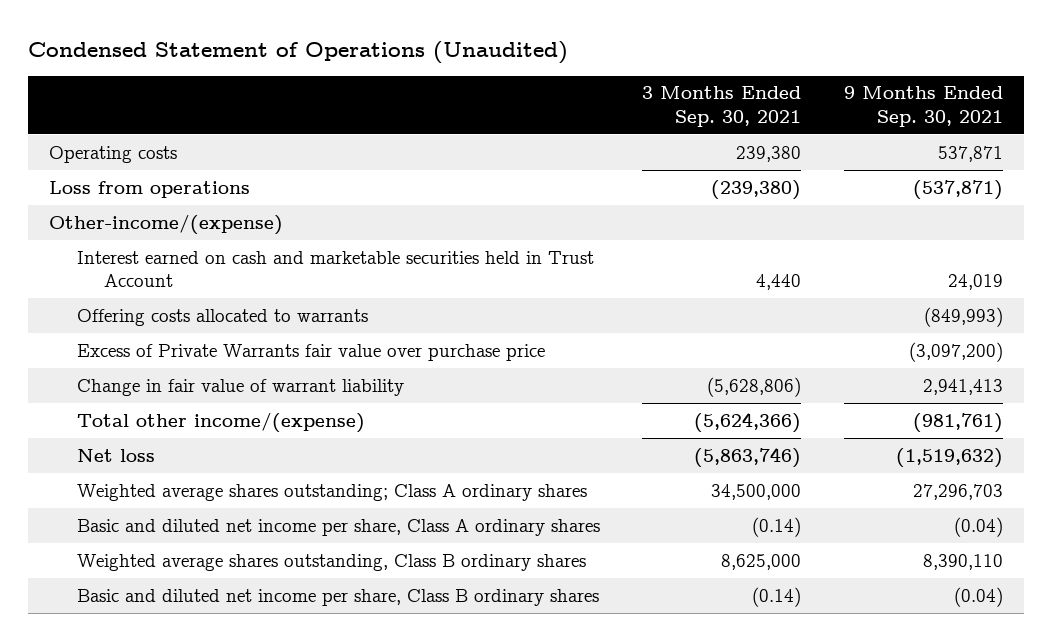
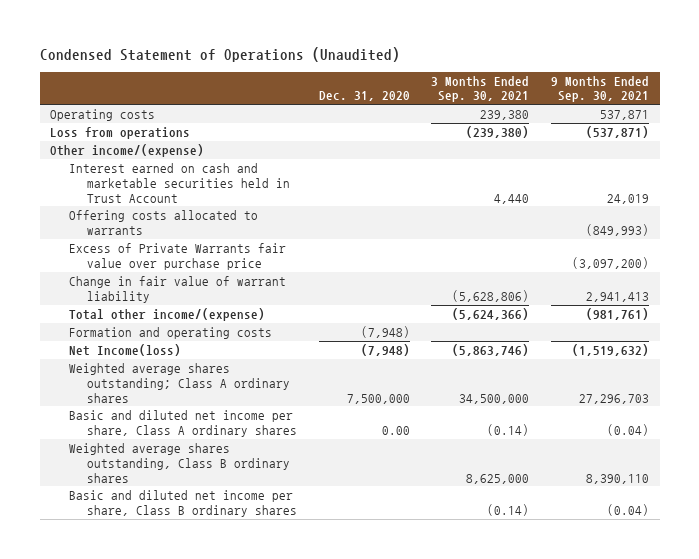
none -> [318,91,410,102] Dec. 31, 2020
[49,213,284,235] Other-income/(expense) -> [50,143,205,157] Other income/(expense)
none -> [68,326,272,339] Formation and operating costs
[76,448,155,462] Net loss -> [68,343,181,356] Net Income(loss)

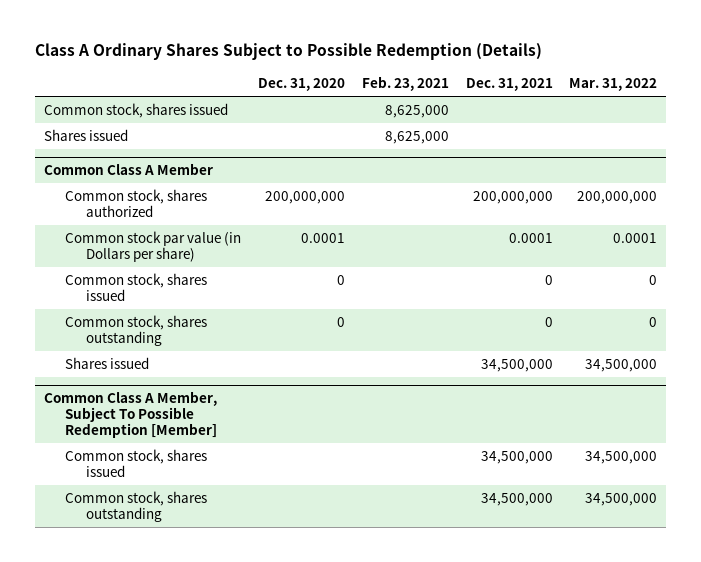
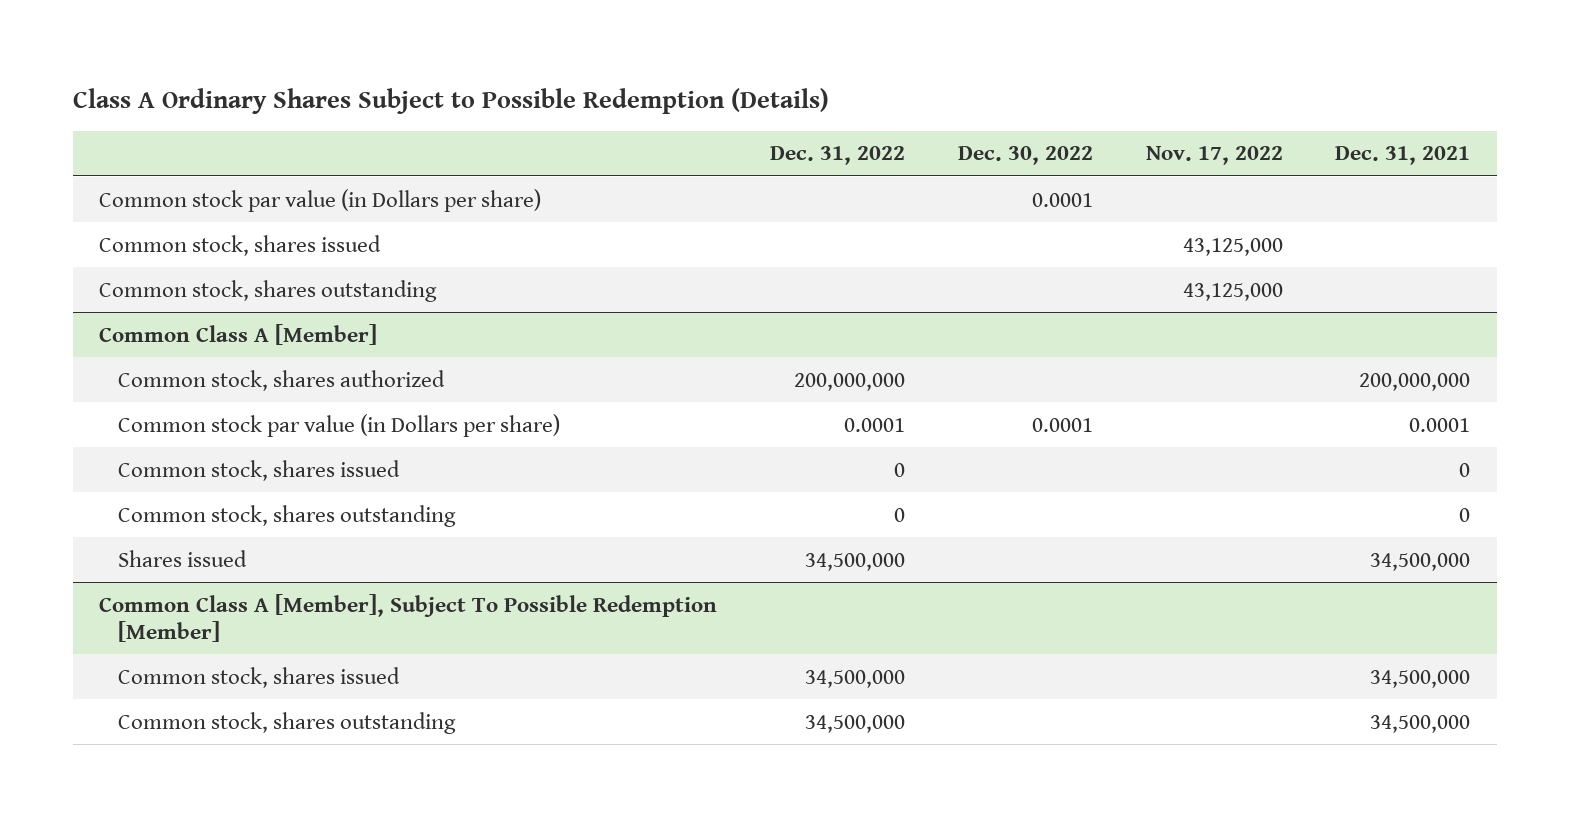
[257,77,345,91] Dec. 31, 2020 -> none
[361,75,449,91] Feb. 23, 2021 -> none
[569,77,658,91] Mar. 31, 2022 -> none
none -> [770,146,906,166] Dec. 31, 2022
none -> [957,146,1093,166] Dec. 30, 2022
none -> [1145,146,1283,166] Nov. 17, 2022
none -> [99,188,542,212] Common stock par value (in Dollars per share)
[43,129,128,142] Shares issued -> none
none -> [99,279,438,302] Common stock, shares outstanding
[43,163,213,176] Common Class A Member -> [99,323,378,345] Common Class A [Member]
[43,391,217,439] Common Class A Member, Subject To Possible Redemption [Member] -> [99,593,718,642] Common Class A [Member], Subject To Possible Redemption [Member]

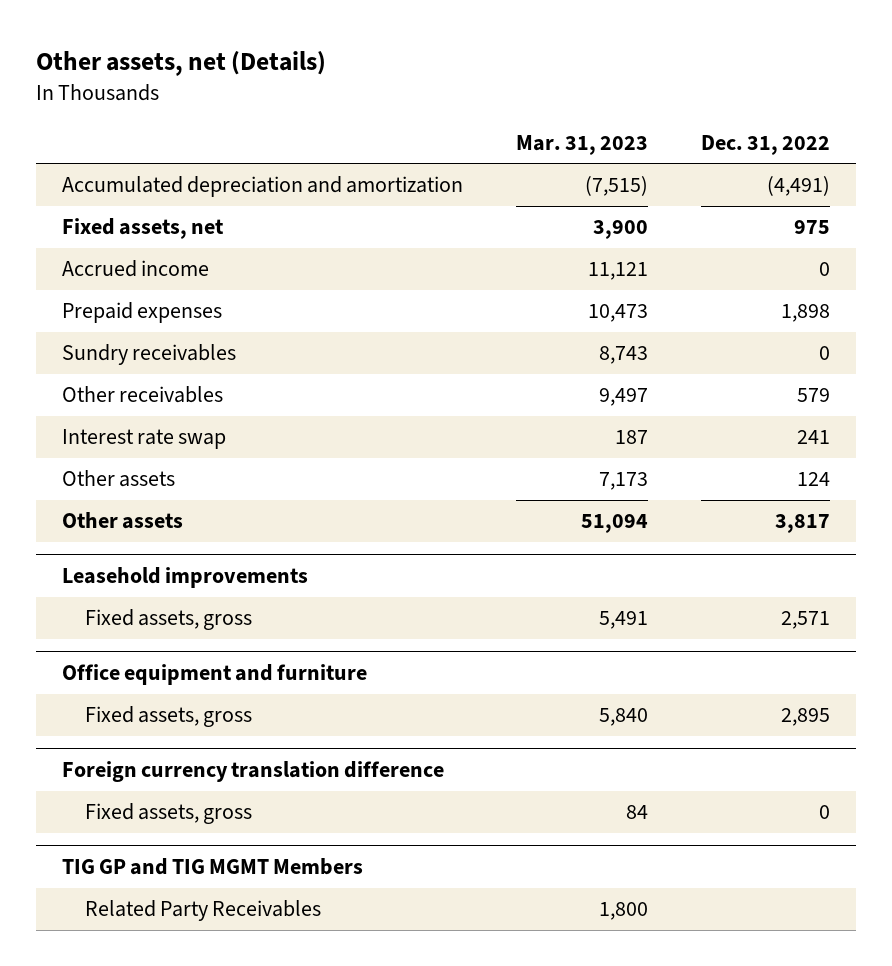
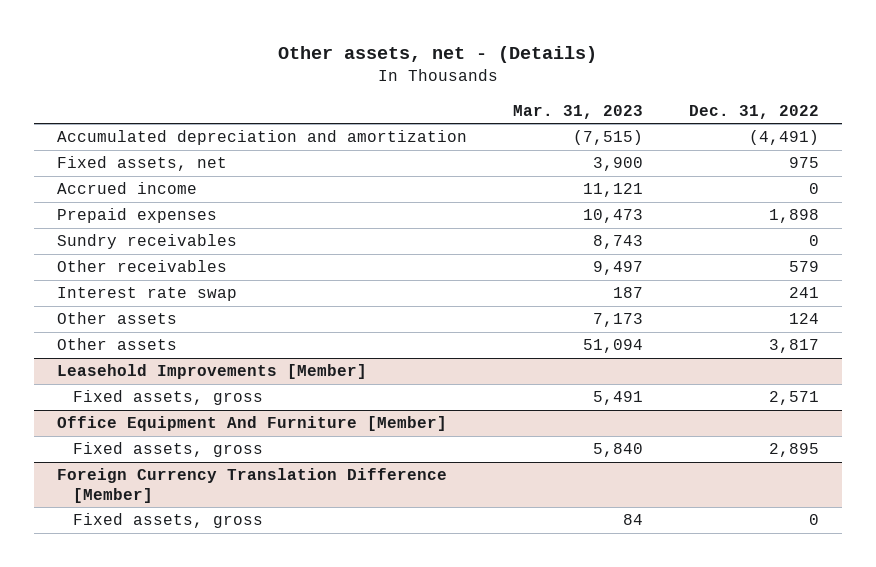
[35,50,326,76] Other assets, net (Details) -> [278,46,598,64] Other assets, net - (Details)
[62,567,309,589] Leasehold improvements -> [57,364,368,380] Leasehold Improvements [Member]
[62,664,368,686] Office equipment and furniture -> [57,416,448,432] Office Equipment And Furniture [Member]
[62,761,445,783] Foreign currency translation difference -> [57,468,448,503] Foreign Currency Translation Difference [Member]
[62,858,364,876] TIG GP and TIG MGMT Members -> none
[84,900,321,922] Related Party Receivables -> none

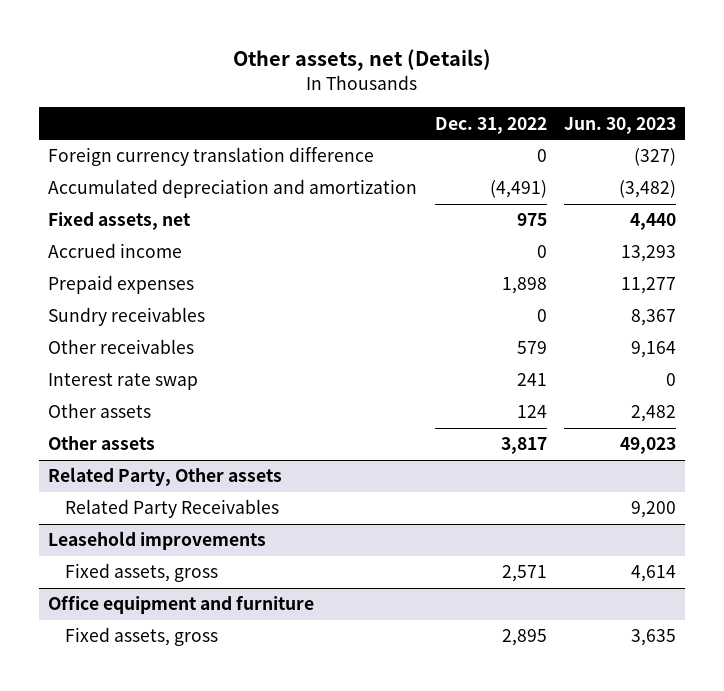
[278,46,598,64] Other assets, net - (Details) -> [233,49,492,72] Other assets, net (Details)
[513,104,644,119] Mar. 31, 2023 -> none
none -> [564,116,677,134] Jun. 30, 2023
none -> [47,147,374,167] Foreign currency translation difference
none -> [47,467,282,487] Related Party, Other assets
none -> [64,499,279,519] Related Party Receivables
[57,364,368,380] Leasehold Improvements [Member] -> [47,531,266,551] Leasehold improvements
[57,416,448,432] Office Equipment And Furniture [Member] -> [47,595,314,615] Office equipment and furniture
[57,468,448,503] Foreign Currency Translation Difference [Member] -> none
[72,513,263,529] Fixed assets, gross -> none

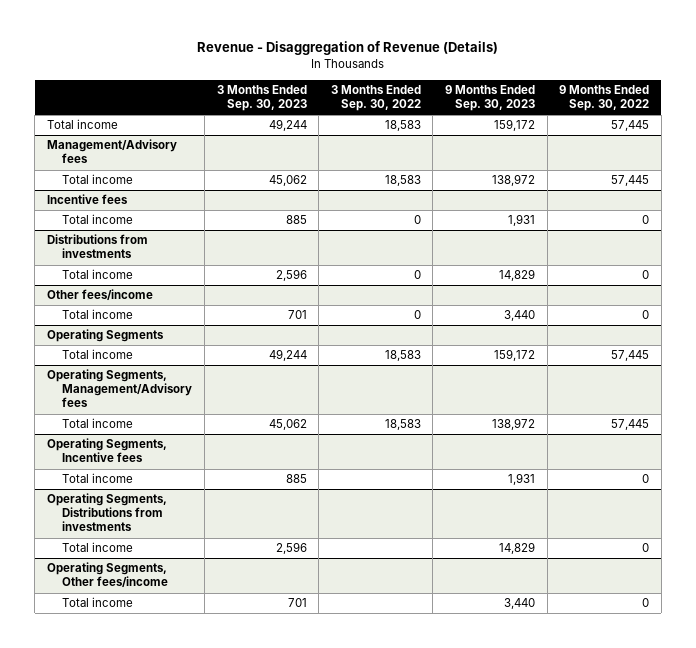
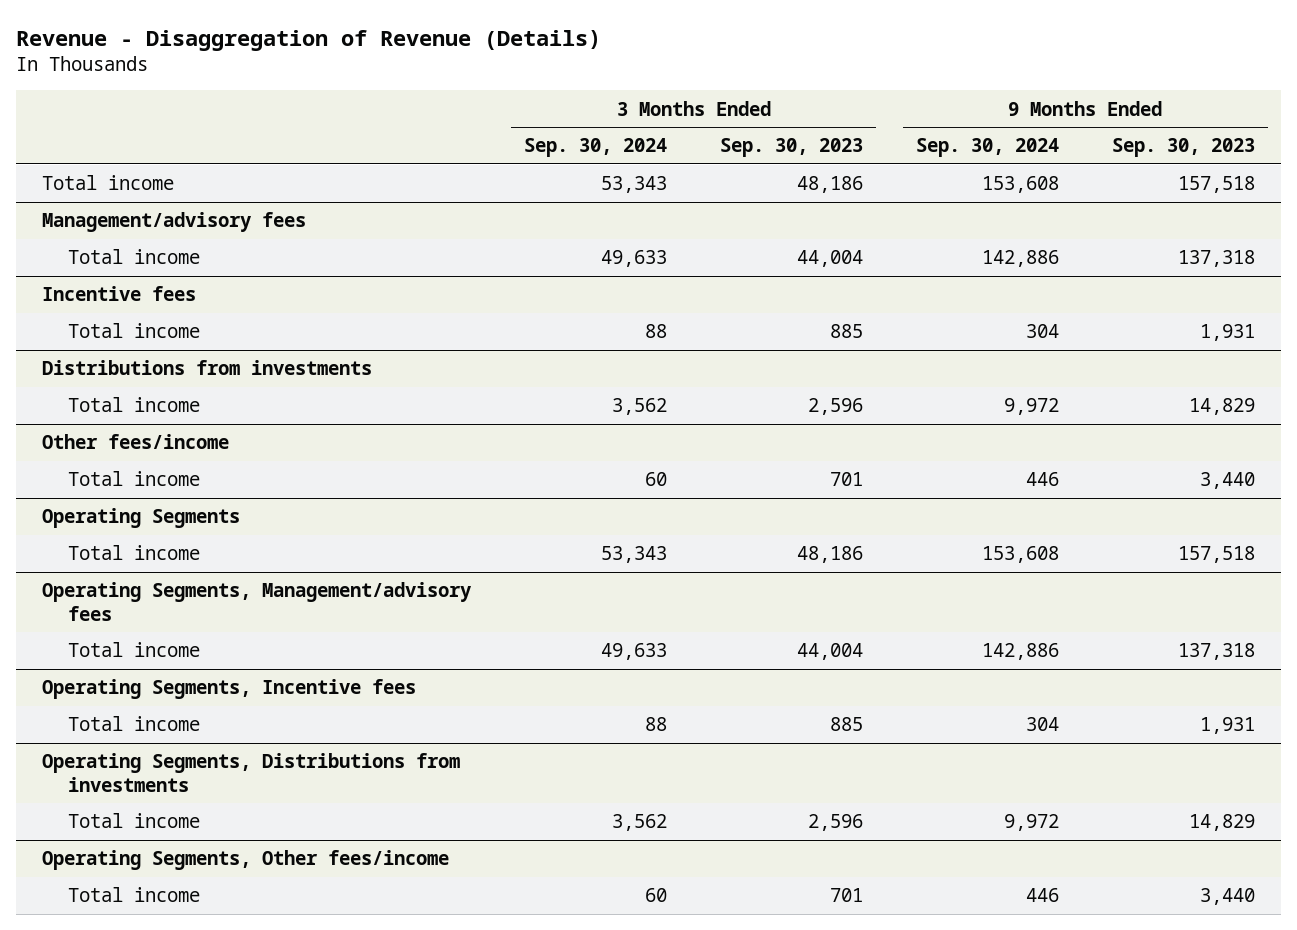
[330,84,421,112] 3 Months Ended Sep. 30, 2022 -> none
[559,84,650,112] 9 Months Ended Sep. 30, 2022 -> none
none -> [524,138,668,158] Sep. 30, 2024
none -> [915,138,1059,158] Sep. 30, 2024
[268,119,307,132] 49,244 -> [796,176,863,194] 48,186
[494,119,536,132] 159,172 -> [1177,176,1255,194] 157,518
[46,139,177,164] Management/Advisory fees -> [42,212,307,233] Management/advisory fees
[268,175,307,187] 45,062 -> [796,250,863,268] 44,004
[492,174,536,187] 138,972 -> [1177,250,1255,268] 137,318
[268,349,307,362] 49,244 -> [796,546,863,564] 48,186
[494,349,536,362] 159,172 -> [1177,546,1255,564] 157,518
[46,369,193,408] Operating Segments, Management/Advisory fees -> [42,582,473,621] Operating Segments, Management/advisory fees
[268,419,307,431] 45,062 -> [796,643,863,661] 44,004
[492,418,536,431] 138,972 -> [1177,643,1255,661] 137,318

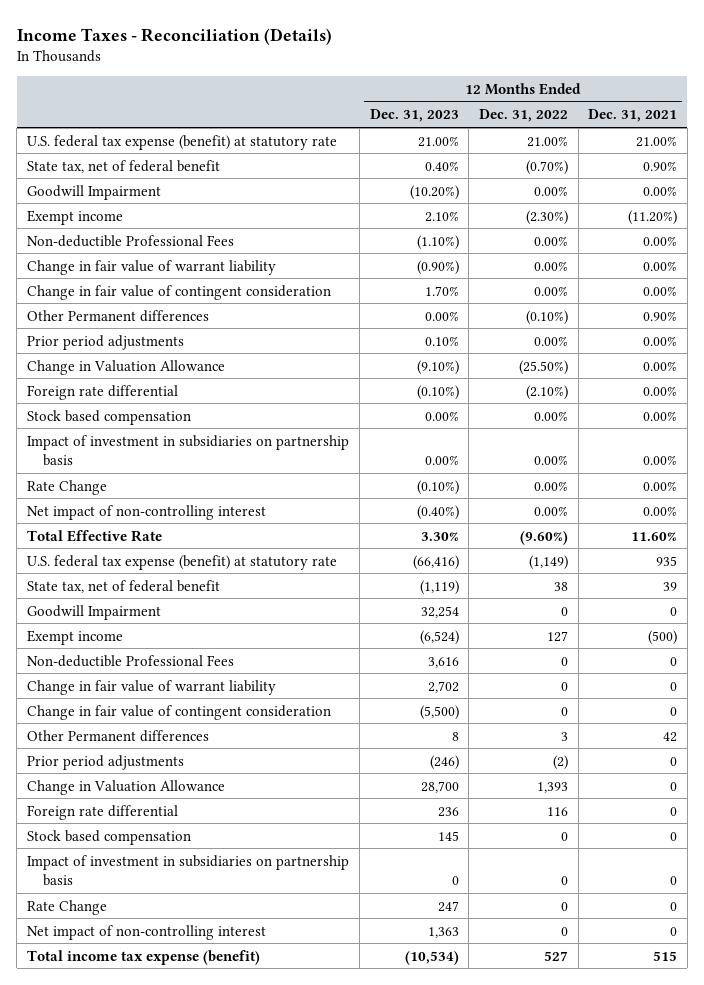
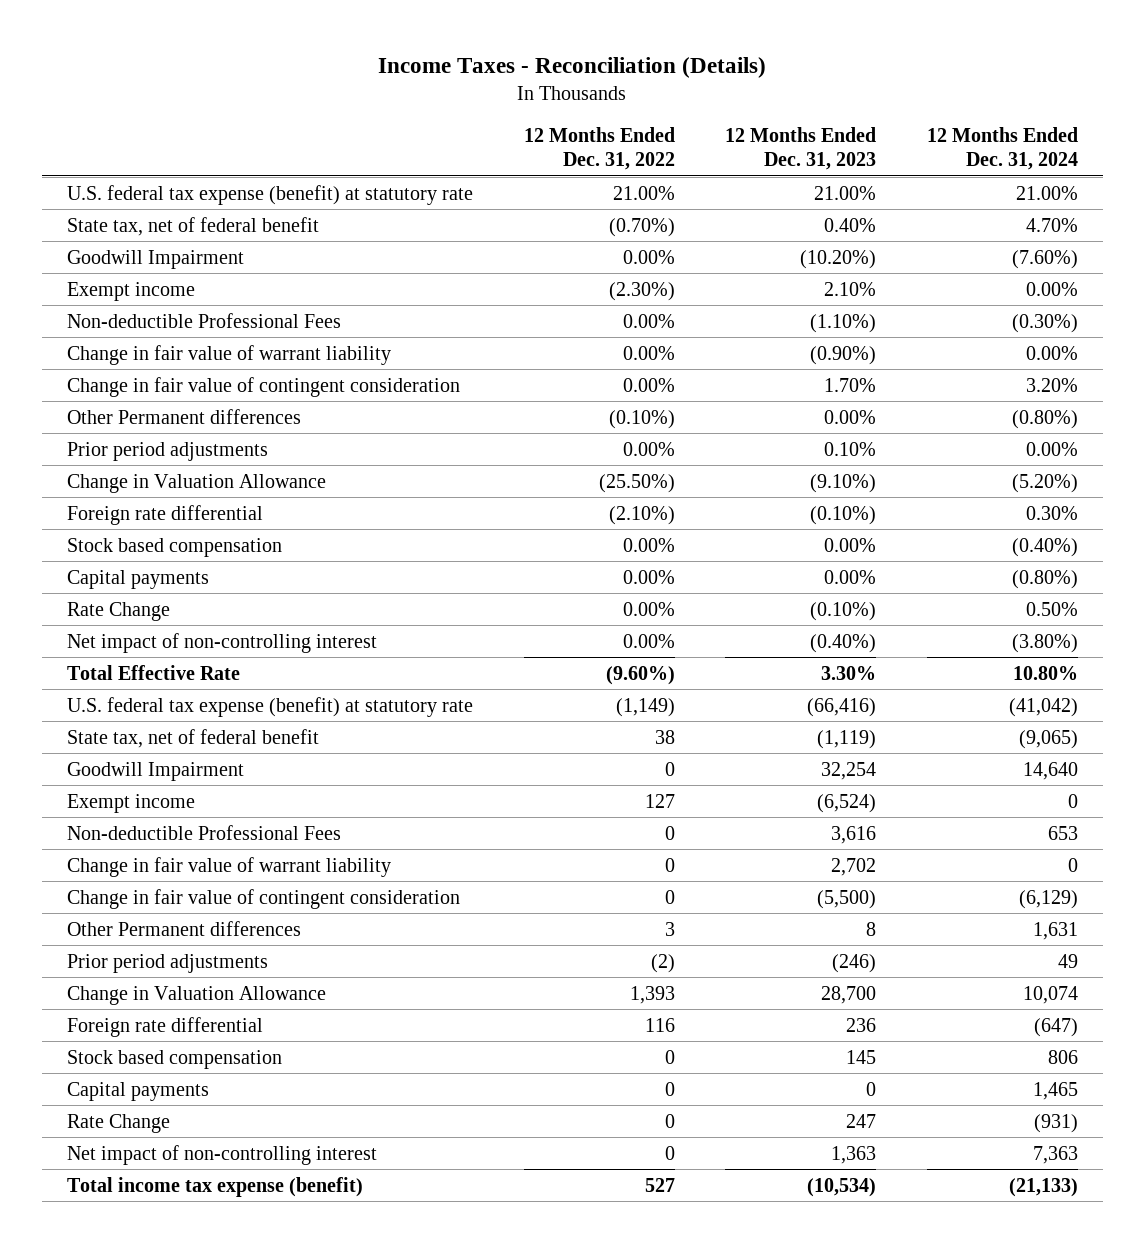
[588,109,678,123] Dec. 31, 2021 -> none
none -> [926,127,1078,171] 12 Months Ended Dec. 31, 2024
[27,434,350,467] Impact of investment in subsidiaries on partnership basis -> none
none -> [67,569,210,589] Capital payments
[27,854,350,887] Impact of investment in subsidiaries on partnership basis -> none
none -> [67,1081,210,1101] Capital payments

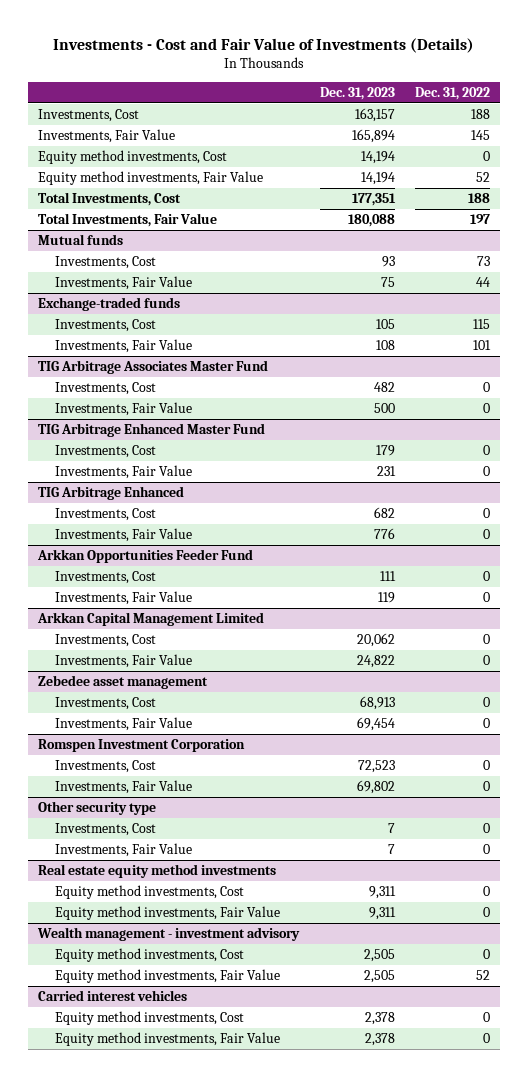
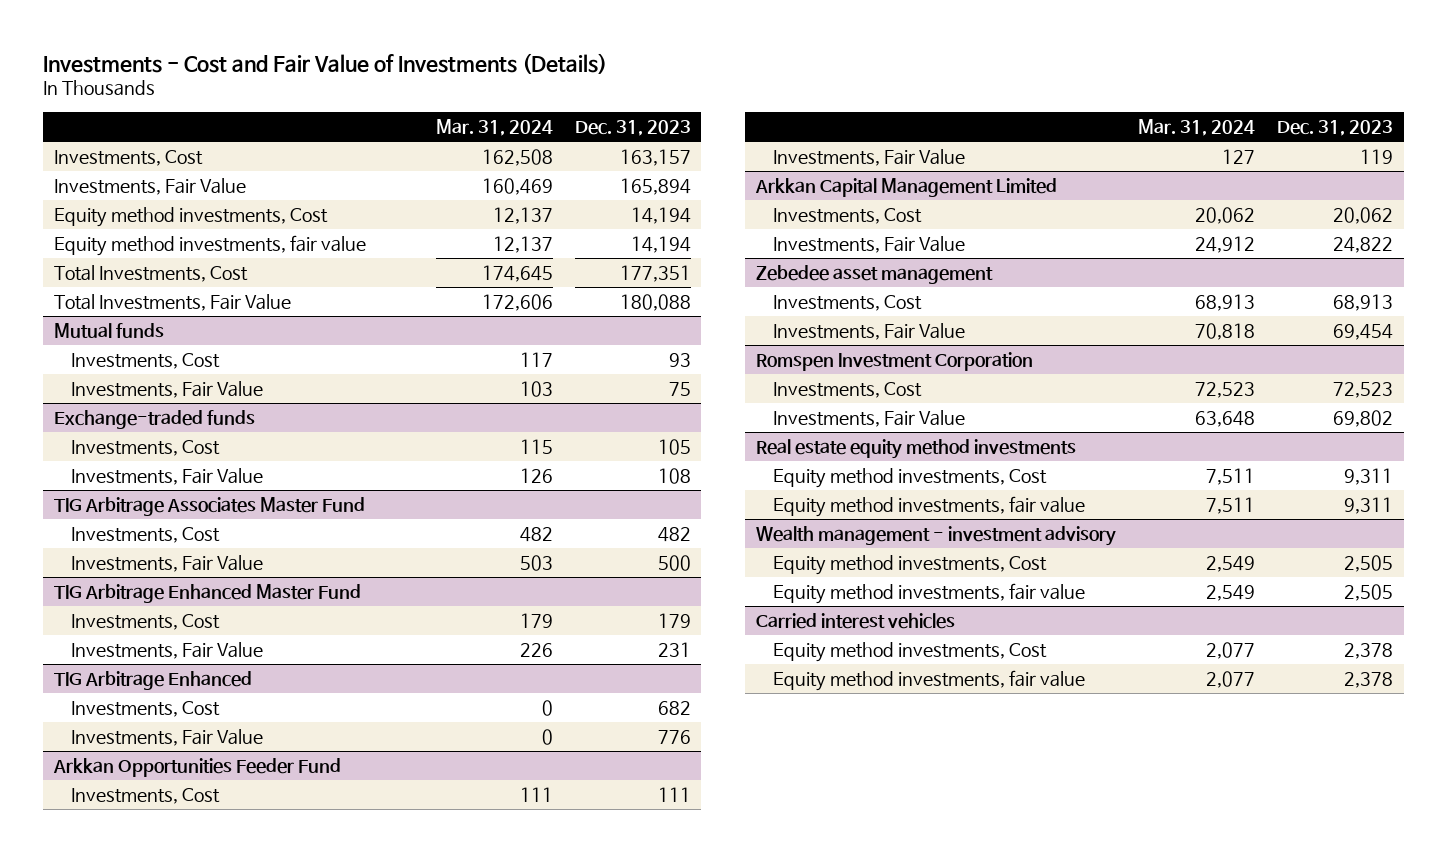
[415,86,491,100] Dec. 31, 2022 -> none
none -> [435,118,553,136] Mar. 31, 2024
[38,171,264,186] Equity method investments, Fair Value -> [54,234,367,256] Equity method investments, fair value
[38,801,157,816] Other security type -> none
[54,823,156,837] Investments, Cost -> none
[54,843,192,858] Investments, Fair Value -> none
[54,906,280,921] Equity method investments, Fair Value -> [773,495,1086,517] Equity method investments, fair value
[54,969,280,984] Equity method investments, Fair Value -> [773,582,1086,604] Equity method investments, fair value
[54,1032,280,1047] Equity method investments, Fair Value -> [773,669,1086,691] Equity method investments, fair value

